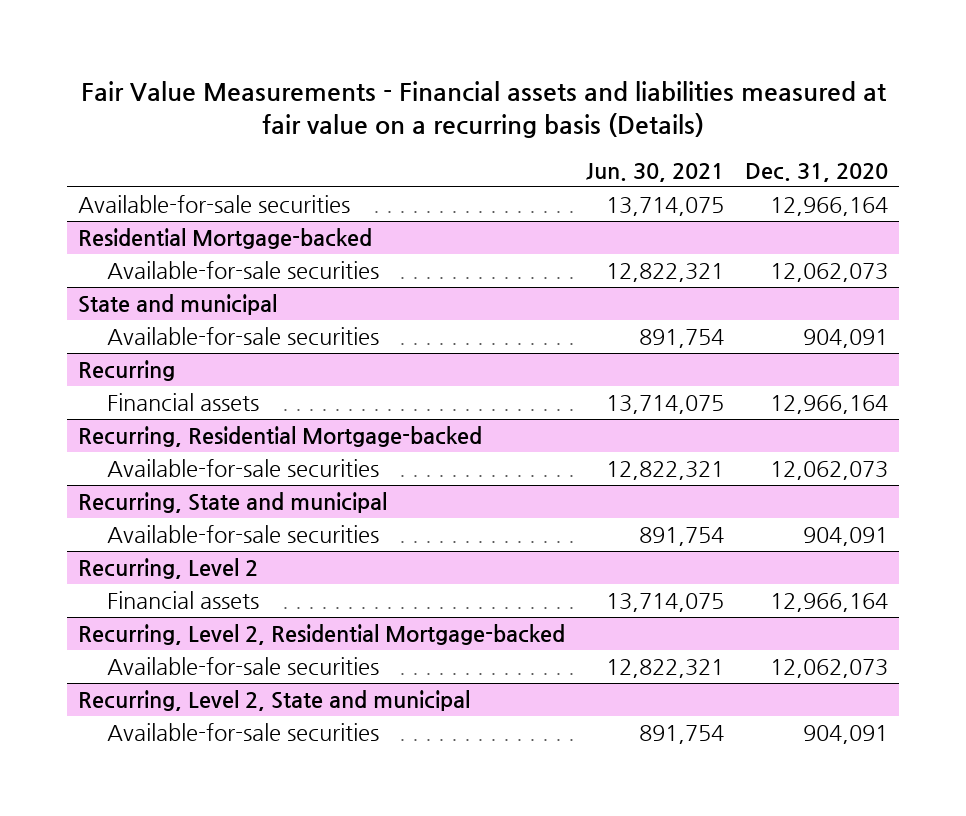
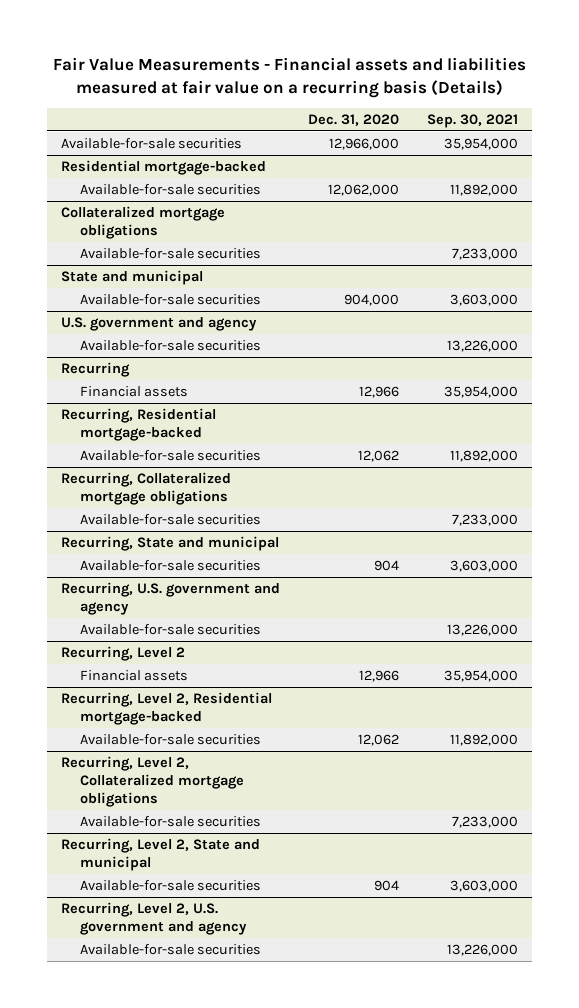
[585,163,724,183] Jun. 30, 2021 -> none
none -> [427,113,519,128] Sep. 30, 2021
[770,196,889,216] 12,966,164 -> [329,138,400,151] 12,966,000
[77,227,372,249] Residential Mortgage-backed -> [61,160,267,176] Residential mortgage-backed
[770,262,889,282] 12,062,073 -> [328,184,400,197] 12,062,000
none -> [61,206,226,240] Collateralized mortgage obligations
none -> [80,248,262,260] Available-for-sale securities
[803,328,889,348] 904,091 -> [344,294,400,307] 904,000
none -> [61,317,258,332] U.S. government and agency
none -> [80,340,262,352] Available-for-sale securities
[770,394,889,414] 12,966,164 -> [359,386,400,399] 12,966
[77,425,482,447] Recurring, Residential Mortgage-backed -> [61,408,217,442] Recurring, Residential mortgage-backed
[770,460,889,480] 12,062,073 -> [358,450,400,463] 12,062
none -> [61,472,232,506] Recurring, Collateralized mortgage obligations
none -> [80,514,262,526] Available-for-sale securities
[803,526,889,546] 904,091 -> [374,560,400,572] 904
none -> [61,582,281,616] Recurring, U.S. government and agency
none -> [80,624,262,636] Available-for-sale securities
[770,592,889,612] 12,966,164 -> [359,670,400,683] 12,966
[77,623,565,645] Recurring, Level 2, Residential Mortgage-backed -> [61,692,273,726] Recurring, Level 2, Residential mortgage-backed
[770,658,889,678] 12,062,073 -> [358,734,400,747] 12,062
none -> [61,756,245,808] Recurring, Level 2, Collateralized mortgage obligations
none -> [80,816,262,828] Available-for-sale securities
[803,724,889,744] 904,091 -> [374,880,400,892] 904
none -> [61,902,248,936] Recurring, Level 2, U.S. government and agency
none -> [80,944,262,956] Available-for-sale securities

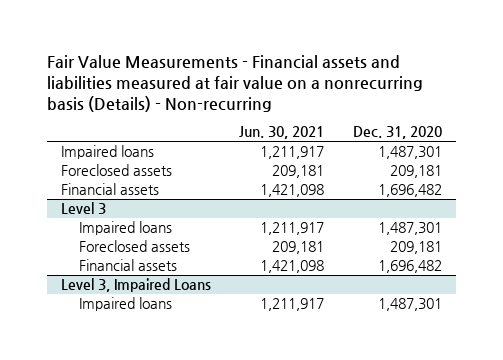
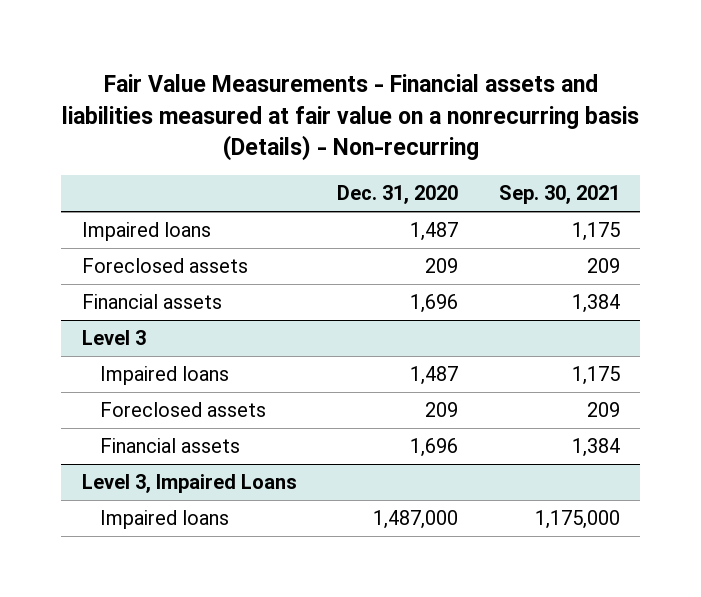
[239,126,325,140] Jun. 30, 2021 -> none
none -> [498,185,620,205] Sep. 30, 2021
[377,146,442,160] 1,487,301 -> [410,222,459,242] 1,487
[389,165,442,179] 209,181 -> [425,258,459,274] 209
[377,184,442,198] 1,696,482 -> [410,294,459,314] 1,696
[377,222,442,236] 1,487,301 -> [410,366,459,386] 1,487
[389,241,442,255] 209,181 -> [425,402,459,418] 209
[377,260,442,274] 1,696,482 -> [410,438,459,458] 1,696
[377,298,442,312] 1,487,301 -> [373,510,459,530] 1,487,000

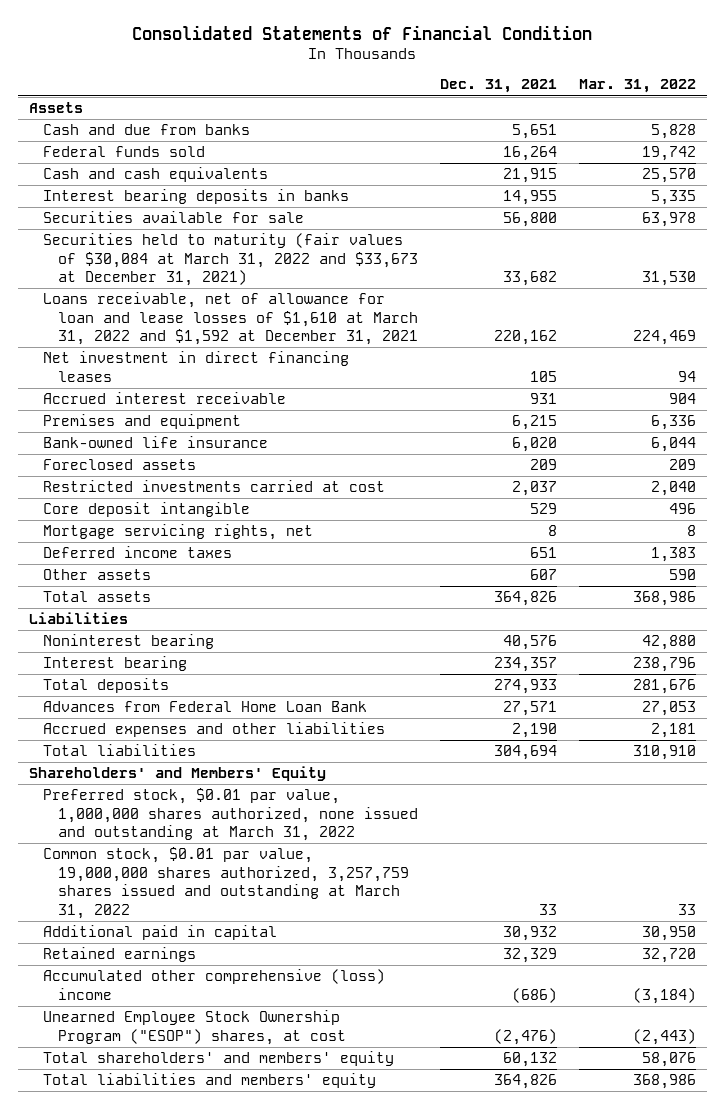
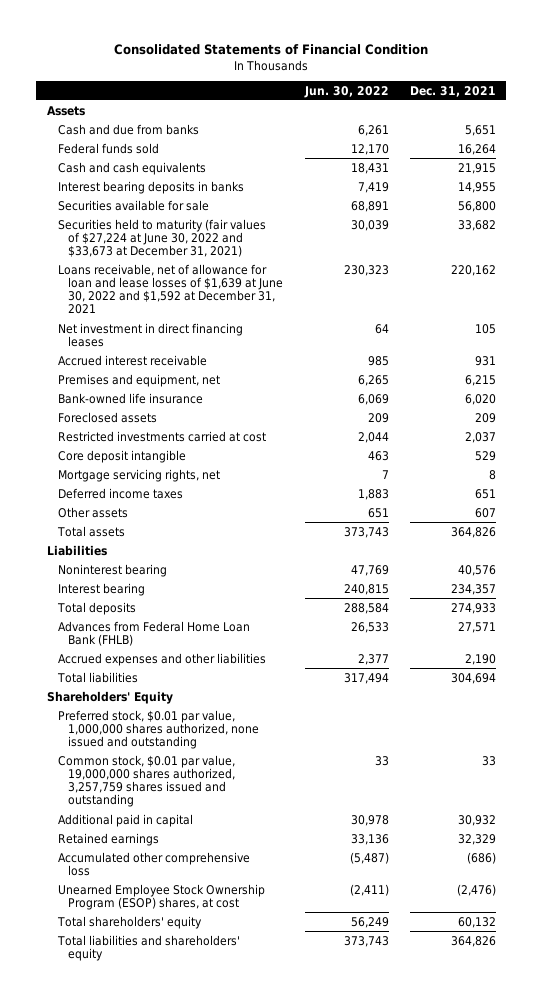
[579,79,697,94] Mar. 31, 2022 -> none
none -> [303,85,389,98] Jun. 30, 2022
[43,233,419,287] Securities held to maturity (fair values of $30,084 at March 31, 2022 and $33,673 at December 31, 2021) -> [57,218,266,258] Securities held to maturity (fair values of $27,224 at June 30, 2022 and $33,673 at December 31, 2021)
[43,292,419,346] Loans receivable, net of allowance for loan and lease losses of $1,610 at March 31, 2022 and $1,592 at December 31, 2021 -> [57,263,284,315] Loans receivable, net of allowance for loan and lease losses of $1,639 at June 30, 2022 and $1,592 at December 31, 2021
[43,414,242,430] Premises and equipment -> [57,373,220,387] Premises and equipment, net
[43,701,368,713] Advances from Federal Home Loan Bank -> [57,620,250,646] Advances from Federal Home Loan Bank (FHLB)
[28,766,326,782] Shareholders' and Members' Equity -> [46,690,173,704] Shareholders' Equity
[43,788,419,842] Preferred stock, $0.01 par value, 1,000,000 shares authorized, none issued and outstanding at March 31, 2022 -> [57,709,260,750] Preferred stock, $0.01 par value, 1,000,000 shares authorized, none issued and outstanding
[43,847,410,919] Common stock, $0.01 par value, 19,000,000 shares authorized, 3,257,759 shares issued and outstanding at March 31, 2022 -> [57,754,236,808] Common stock, $0.01 par value, 19,000,000 shares authorized, 3,257,759 shares issued and outstanding
[43,969,386,1000] Accumulated other comprehensive (loss) income -> [57,851,250,876] Accumulated other comprehensive loss
[43,1010,347,1045] Unearned Employee Stock Ownership Program ("ESOP") shares, at cost -> [57,883,265,910] Unearned Employee Stock Ownership Program (ESOP) shares, at cost
[43,1051,395,1067] Total shareholders' and members' equity -> [56,915,202,929] Total shareholders' equity
[43,1073,377,1089] Total liabilities and members' equity -> [56,934,240,961] Total liabilities and shareholders' equity

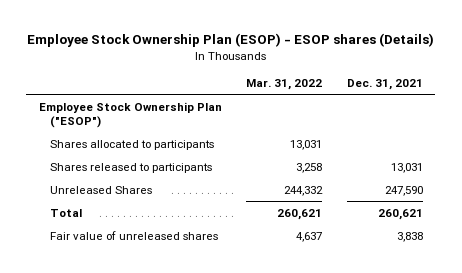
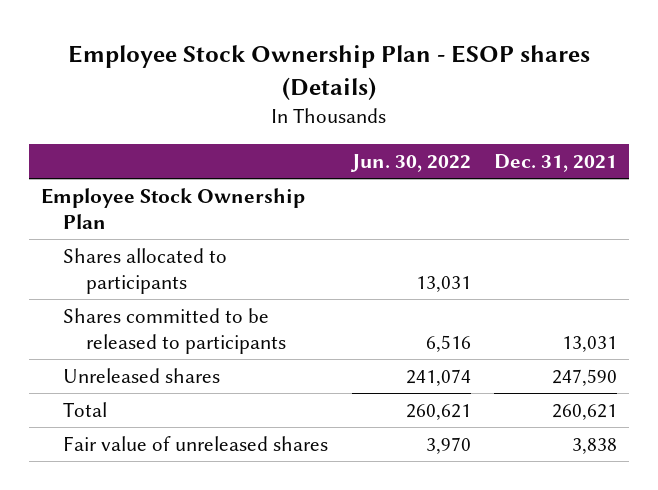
[26,33,434,48] Employee Stock Ownership Plan (ESOP) - ESOP shares (Details) -> [68,45,591,100] Employee Stock Ownership Plan - ESOP shares (Details)
[246,78,323,90] Mar. 31, 2022 -> none
none -> [349,154,471,173] Jun. 30, 2022
[38,101,222,128] Employee Stock Ownership Plan ("ESOP") -> [41,187,306,230] Employee Stock Ownership Plan
[50,162,213,173] Shares released to participants -> [63,307,286,355] Shares committed to be released to participants
[50,185,153,194] Unreleased Shares -> [63,367,221,383] Unreleased shares

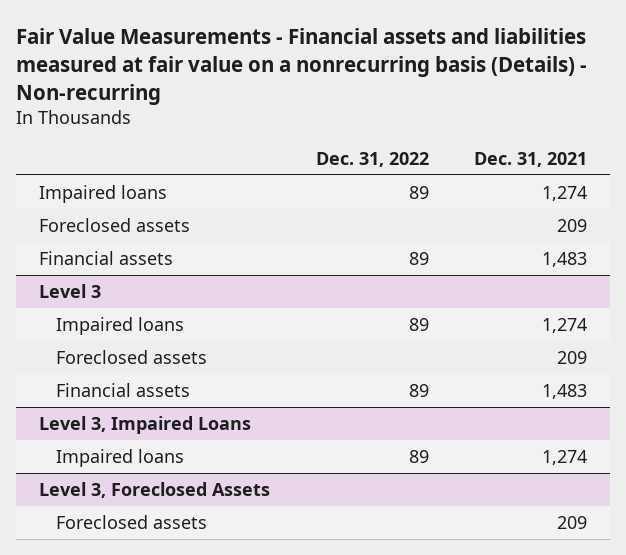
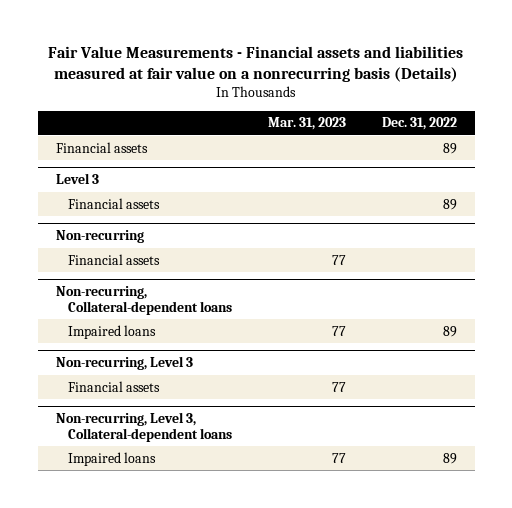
[16,27,588,105] Fair Value Measurements - Financial assets and liabilities measured at fair value on a nonrecurring basis (Details) - Non-recurring -> [48,46,464,83] Fair Value Measurements - Financial assets and liabilities measured at fair value on a nonrecurring basis (Details)
[474,151,588,167] Dec. 31, 2021 -> none
none -> [267,117,346,131] Mar. 31, 2023
[38,184,167,203] Impaired loans -> none
[38,217,190,232] Foreclosed assets -> none
[56,316,185,335] Impaired loans -> none
[56,349,208,364] Foreclosed assets -> none
[38,415,251,434] Level 3, Impaired Loans -> none
none -> [55,230,144,244] Non-recurring
none -> [68,253,161,265] Financial assets
none -> [55,286,233,316] Non-recurring, Collateral-dependent loans
[38,481,270,498] Level 3, Foreclosed Assets -> none
[56,514,208,529] Foreclosed assets -> none
none -> [55,356,193,371] Non-recurring, Level 3
none -> [68,380,161,392] Financial assets
none -> [55,412,233,443] Non-recurring, Level 3, Collateral-dependent loans
none -> [68,451,157,466] Impaired loans

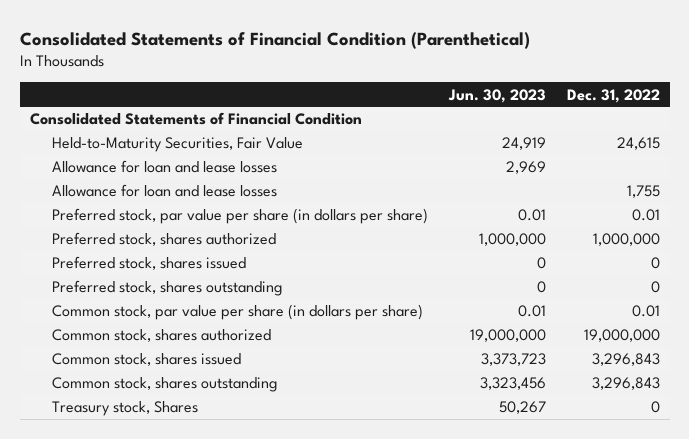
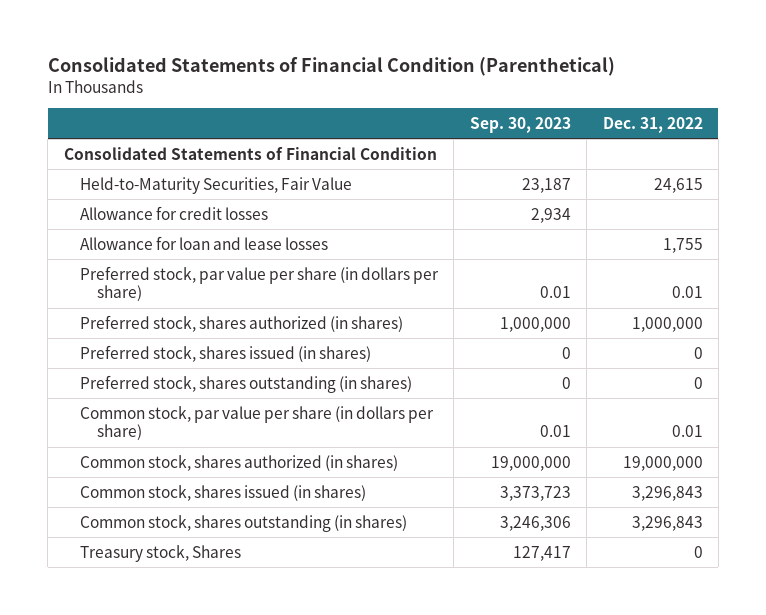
[448,88,547,103] Jun. 30, 2023 -> none
none -> [469,116,571,133] Sep. 30, 2023
[52,160,278,174] Allowance for loan and lease losses -> [80,205,269,220] Allowance for credit losses
[52,232,277,247] Preferred stock, shares authorized -> [80,314,404,332] Preferred stock, shares authorized (in shares)
[52,256,247,271] Preferred stock, shares issued -> [80,344,372,362] Preferred stock, shares issued (in shares)
[52,280,284,297] Preferred stock, shares outstanding -> [80,374,413,393] Preferred stock, shares outstanding (in shares)
[52,329,272,343] Common stock, shares authorized -> [80,454,399,471] Common stock, shares authorized (in shares)
[52,353,242,367] Common stock, shares issued -> [80,484,367,501] Common stock, shares issued (in shares)
[52,377,279,393] Common stock, shares outstanding -> [80,514,408,532] Common stock, shares outstanding (in shares)

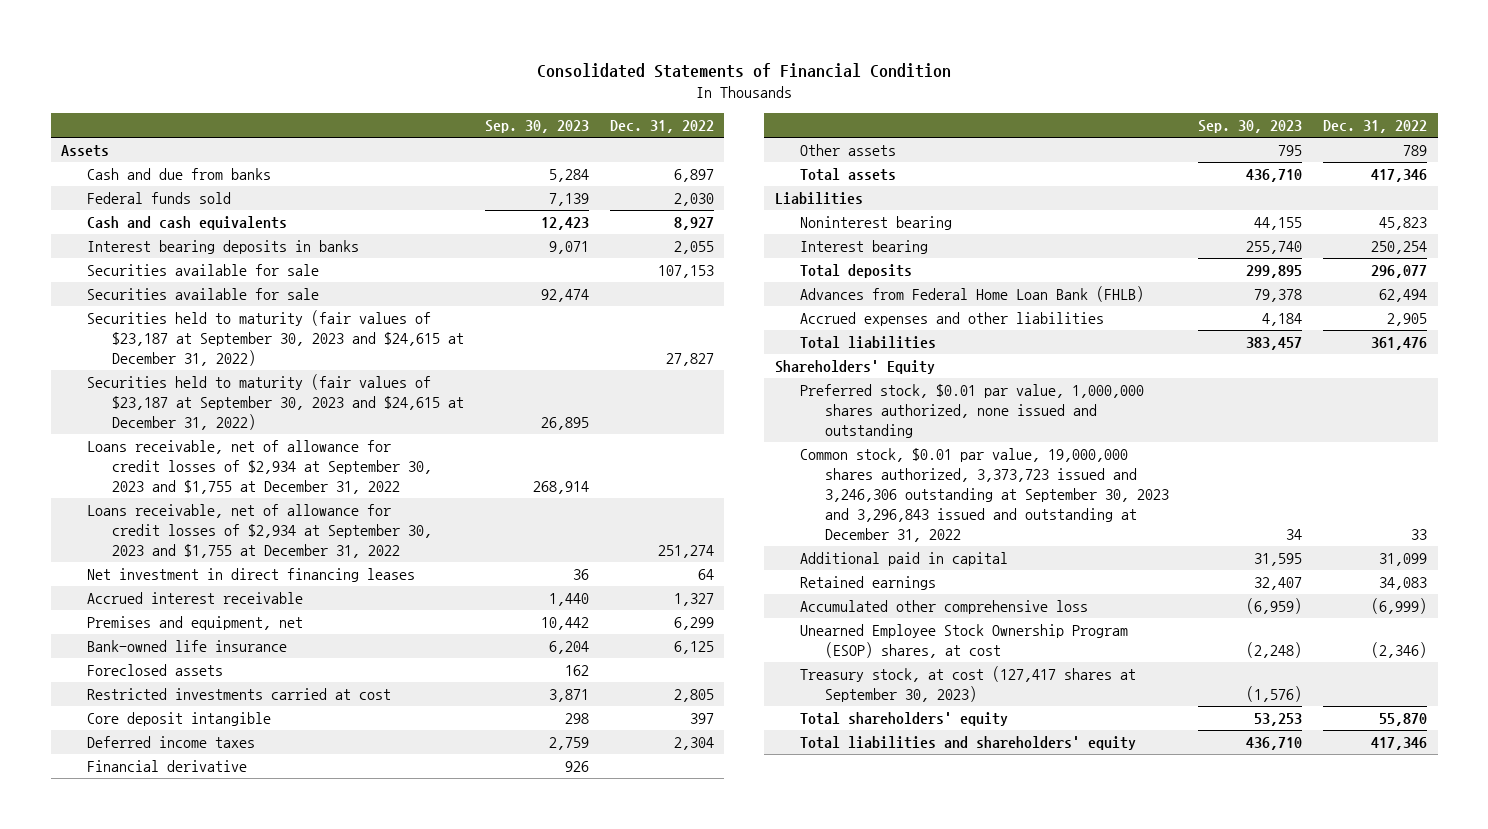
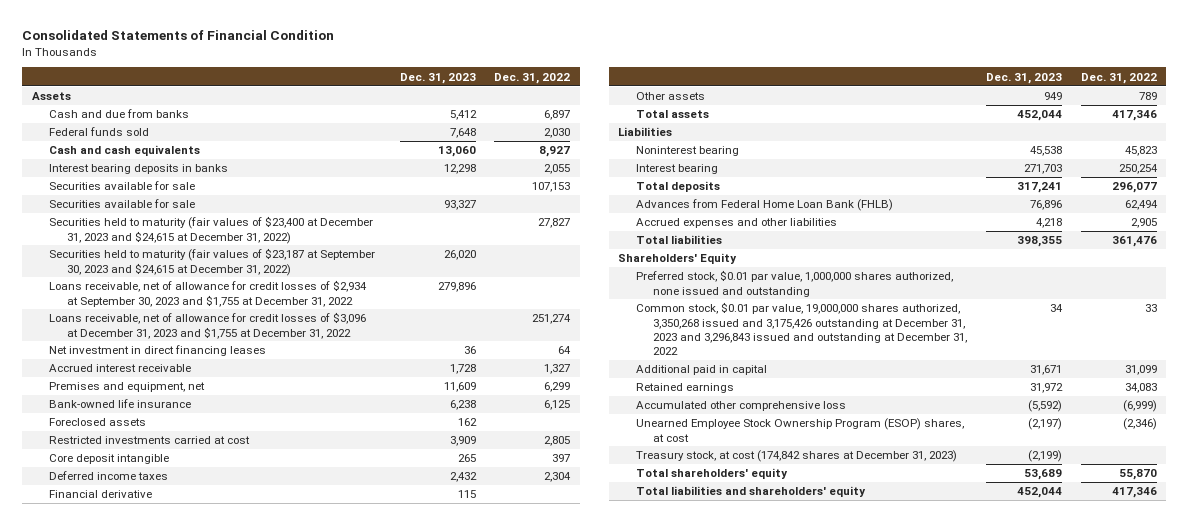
[484,120,589,134] Sep. 30, 2023 -> none
none -> [399,72,476,84] Dec. 31, 2023
[86,310,464,366] Securities held to maturity (fair values of $23,187 at September 30, 2023 and $24,615 at December 31, 2022) -> [49,216,374,244] Securities held to maturity (fair values of $23,400 at December 31, 2023 and $24,615 at December 31, 2022)
[86,504,432,558] Loans receivable, net of allowance for credit losses of $2,934 at September 30, 2023 and $1,755 at December 31, 2022 -> [49,312,367,339] Loans receivable, net of allowance for credit losses of $3,096 at December 31, 2023 and $1,755 at December 31, 2022
[799,448,1170,542] Common stock, $0.01 par value, 19,000,000 shares authorized, 3,373,723 issued and 3,246,306 outstanding at September 30, 2023 and 3,296,843 issued and outstanding at December 31, 2022 -> [635,302,968,356] Common stock, $0.01 par value, 19,000,000 shares authorized, 3,350,268 issued and 3,175,426 outstanding at December 31, 2023 and 3,296,843 issued and outstanding at December 31, 2022
[799,666,1136,703] Treasury stock, at cost (127,417 shares at September 30, 2023) -> [635,450,957,463] Treasury stock, at cost (174,842 shares at December 31, 2023)

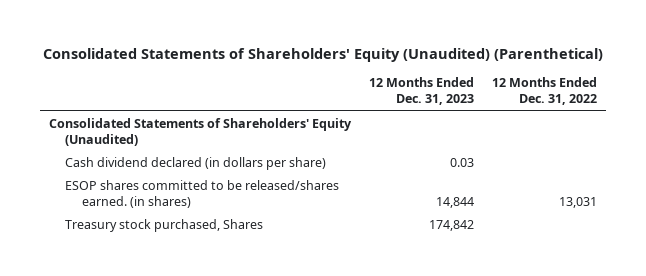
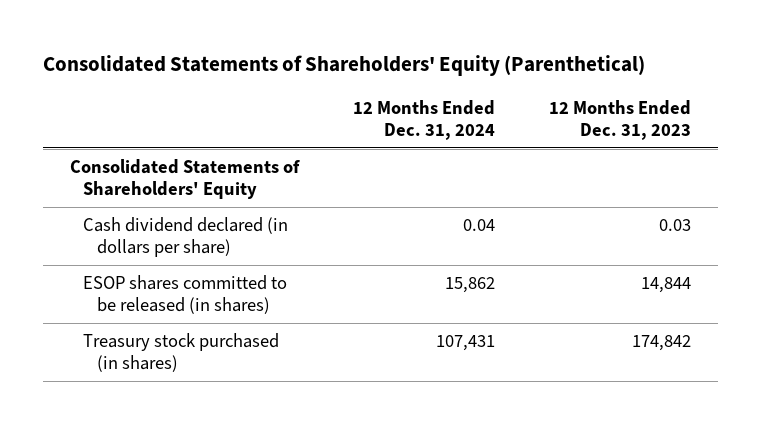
[42,47,603,62] Consolidated Statements of Shareholders' Equity (Unaudited) (Parenthetical) -> [43,55,646,77] Consolidated Statements of Shareholders' Equity (Parenthetical)
[492,77,598,106] 12 Months Ended Dec. 31, 2022 -> none
none -> [352,99,495,141] 12 Months Ended Dec. 31, 2024
[48,118,352,147] Consolidated Statements of Shareholders' Equity (Unaudited) -> [69,158,300,200] Consolidated Statements of Shareholders' Equity
[65,180,340,209] ESOP shares committed to be released/shares earned. (in shares) -> [83,274,288,315] ESOP shares committed to be released (in shares)
[65,219,264,233] Treasury stock purchased, Shares -> [83,332,280,373] Treasury stock purchased (in shares)

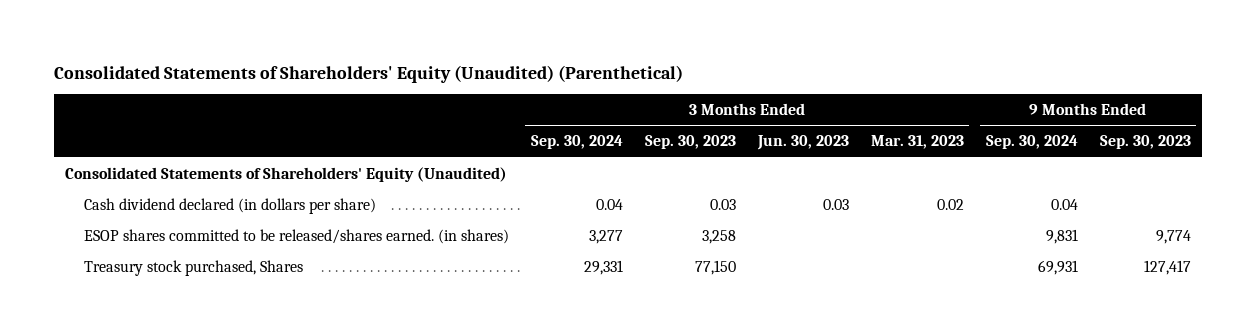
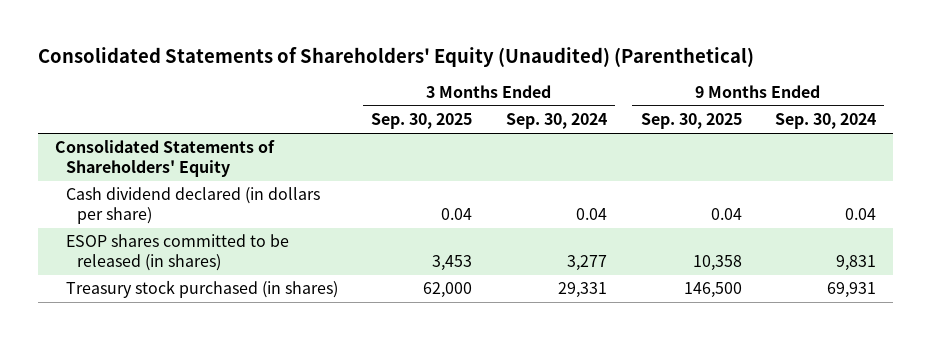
[644,135,736,150] Sep. 30, 2023 -> none
[756,135,849,151] Jun. 30, 2023 -> none
[870,135,964,150] Mar. 31, 2023 -> none
[1099,135,1191,150] Sep. 30, 2023 -> none
none -> [371,113,473,130] Sep. 30, 2025
none -> [640,113,742,130] Sep. 30, 2025
[65,166,508,182] Consolidated Statements of Shareholders' Equity (Unaudited) -> [54,140,275,178] Consolidated Statements of Shareholders' Equity
[83,228,509,244] ESOP shares committed to be released/shares earned. (in shares) -> [65,234,289,272] ESOP shares committed to be released (in shares)
[83,259,303,276] Treasury stock purchased, Shares -> [65,280,338,299] Treasury stock purchased (in shares)

